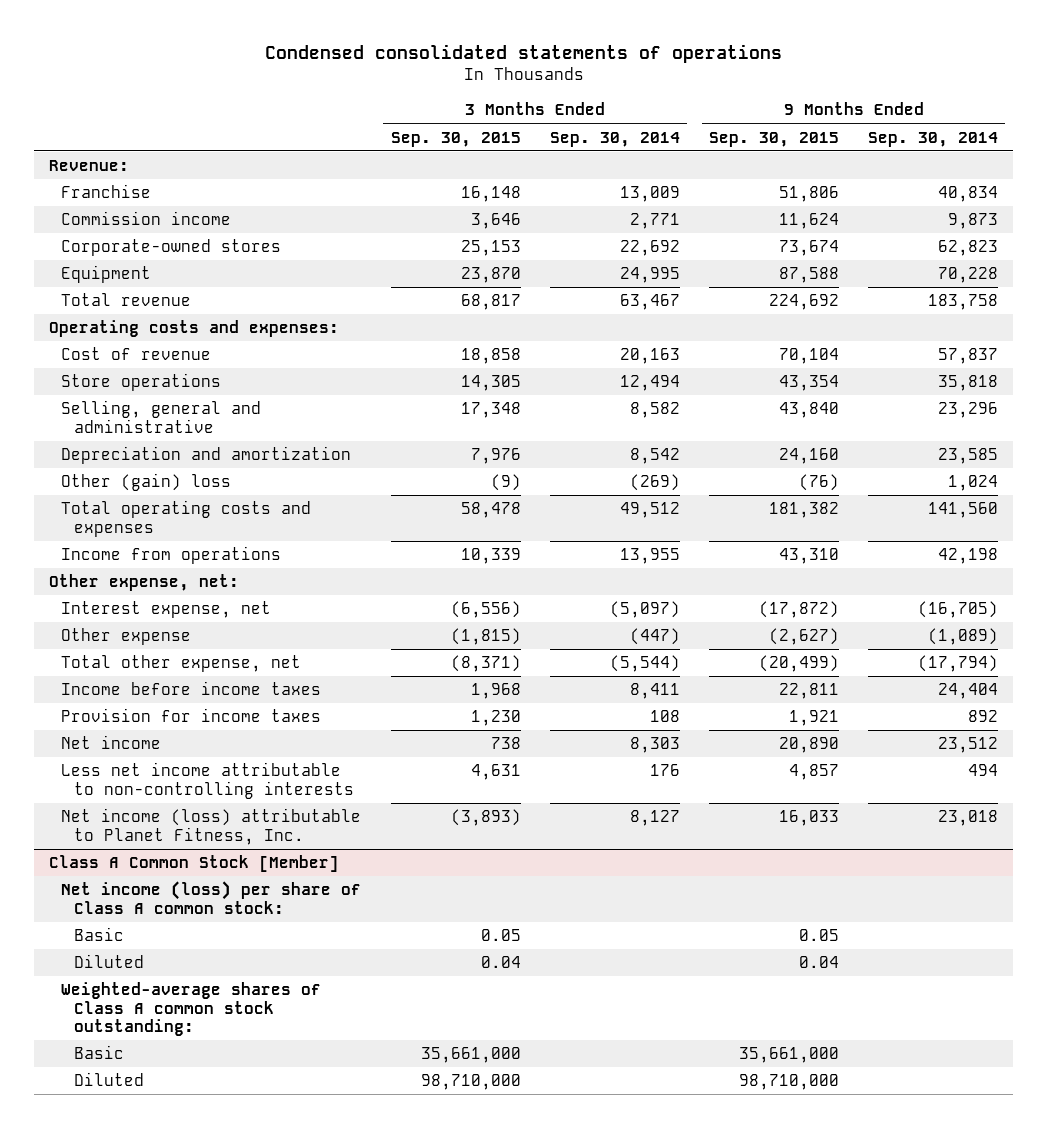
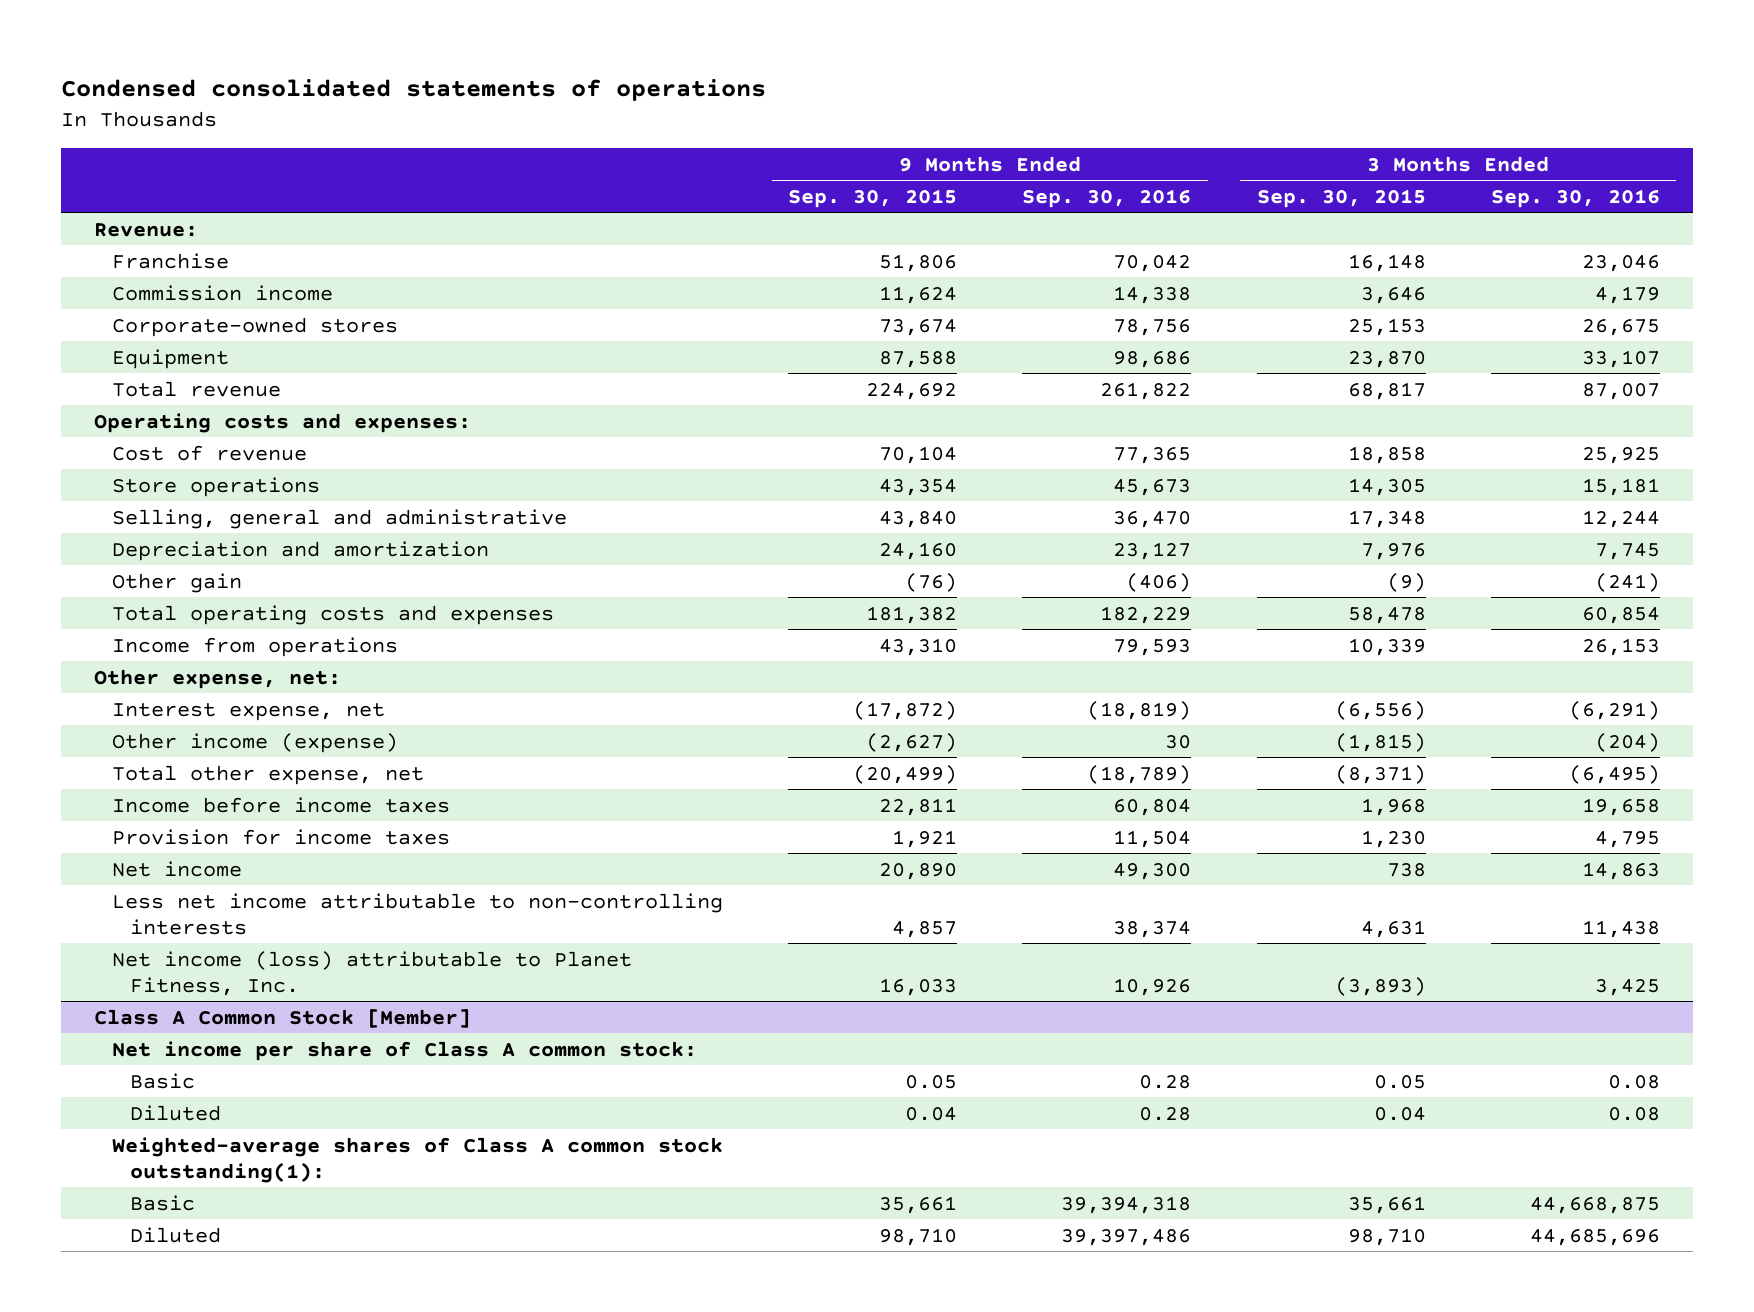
[549,131,680,147] Sep. 30, 2014 -> none
[868,131,999,147] Sep. 30, 2014 -> none
none -> [1022,188,1192,208] Sep. 30, 2016
none -> [1490,188,1660,208] Sep. 30, 2016
[61,473,232,492] Other (gain) loss -> [111,572,242,593] Other gain
[61,628,192,646] Other expense -> [111,732,398,753] Other income (expense)
[61,881,362,914] Net income (loss) per share of Class A common stock: -> [111,1040,697,1061] Net income per share of Class A common stock:
[61,982,322,1037] Weighted-average shares of Class A common stock outstanding: -> [111,1136,723,1183] Weighted-average shares of Class A common stock outstanding(1):
[420,1047,521,1064] 35,661,000 -> [1347,1195,1426,1214] 35,661
[738,1047,839,1064] 35,661,000 -> [879,1195,958,1214] 35,661
[420,1074,521,1091] 98,710,000 -> [1347,1227,1426,1246] 98,710
[738,1074,839,1091] 98,710,000 -> [879,1227,958,1246] 98,710

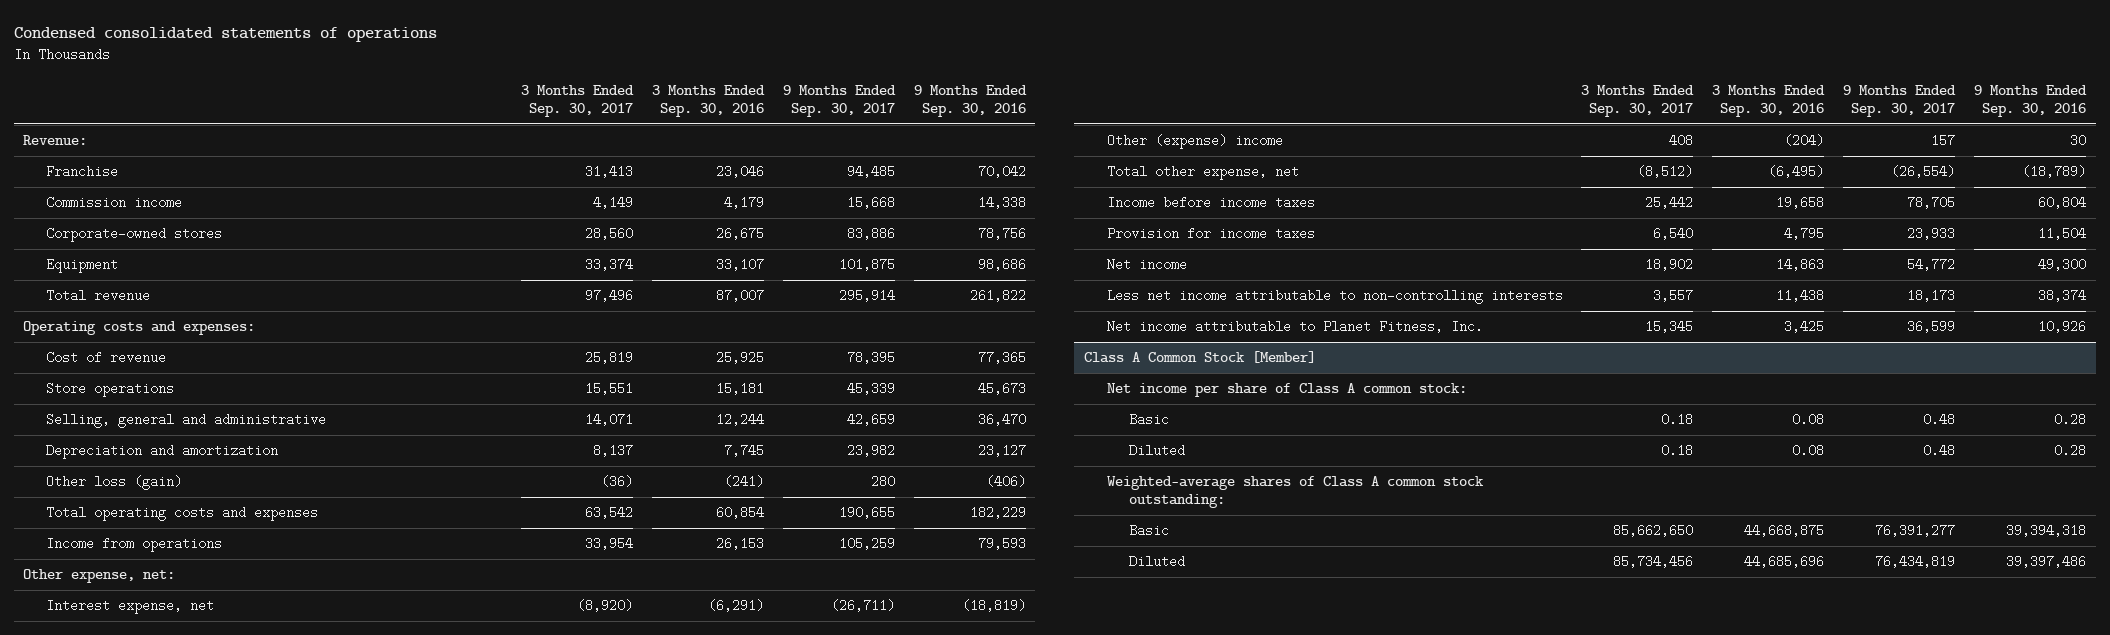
[788,188,958,208] Sep. 30, 2015 -> none
[1256,188,1426,208] Sep. 30, 2015 -> none
none -> [520,85,634,118] 3 Months Ended Sep. 30, 2017
none -> [782,85,896,118] 9 Months Ended Sep. 30, 2017
[111,572,242,593] Other gain -> [46,475,183,491] Other loss (gain)
[111,732,398,753] Other income (expense) -> [1106,134,1283,150] Other (expense) income
[111,950,632,996] Net income (loss) attributable to Planet Fitness, Inc. -> [1106,320,1483,334] Net income attributable to Planet Fitness, Inc.
[111,1136,723,1183] Weighted-average shares of Class A common stock outstanding(1): -> [1106,476,1484,509] Weighted-average shares of Class A common stock outstanding:

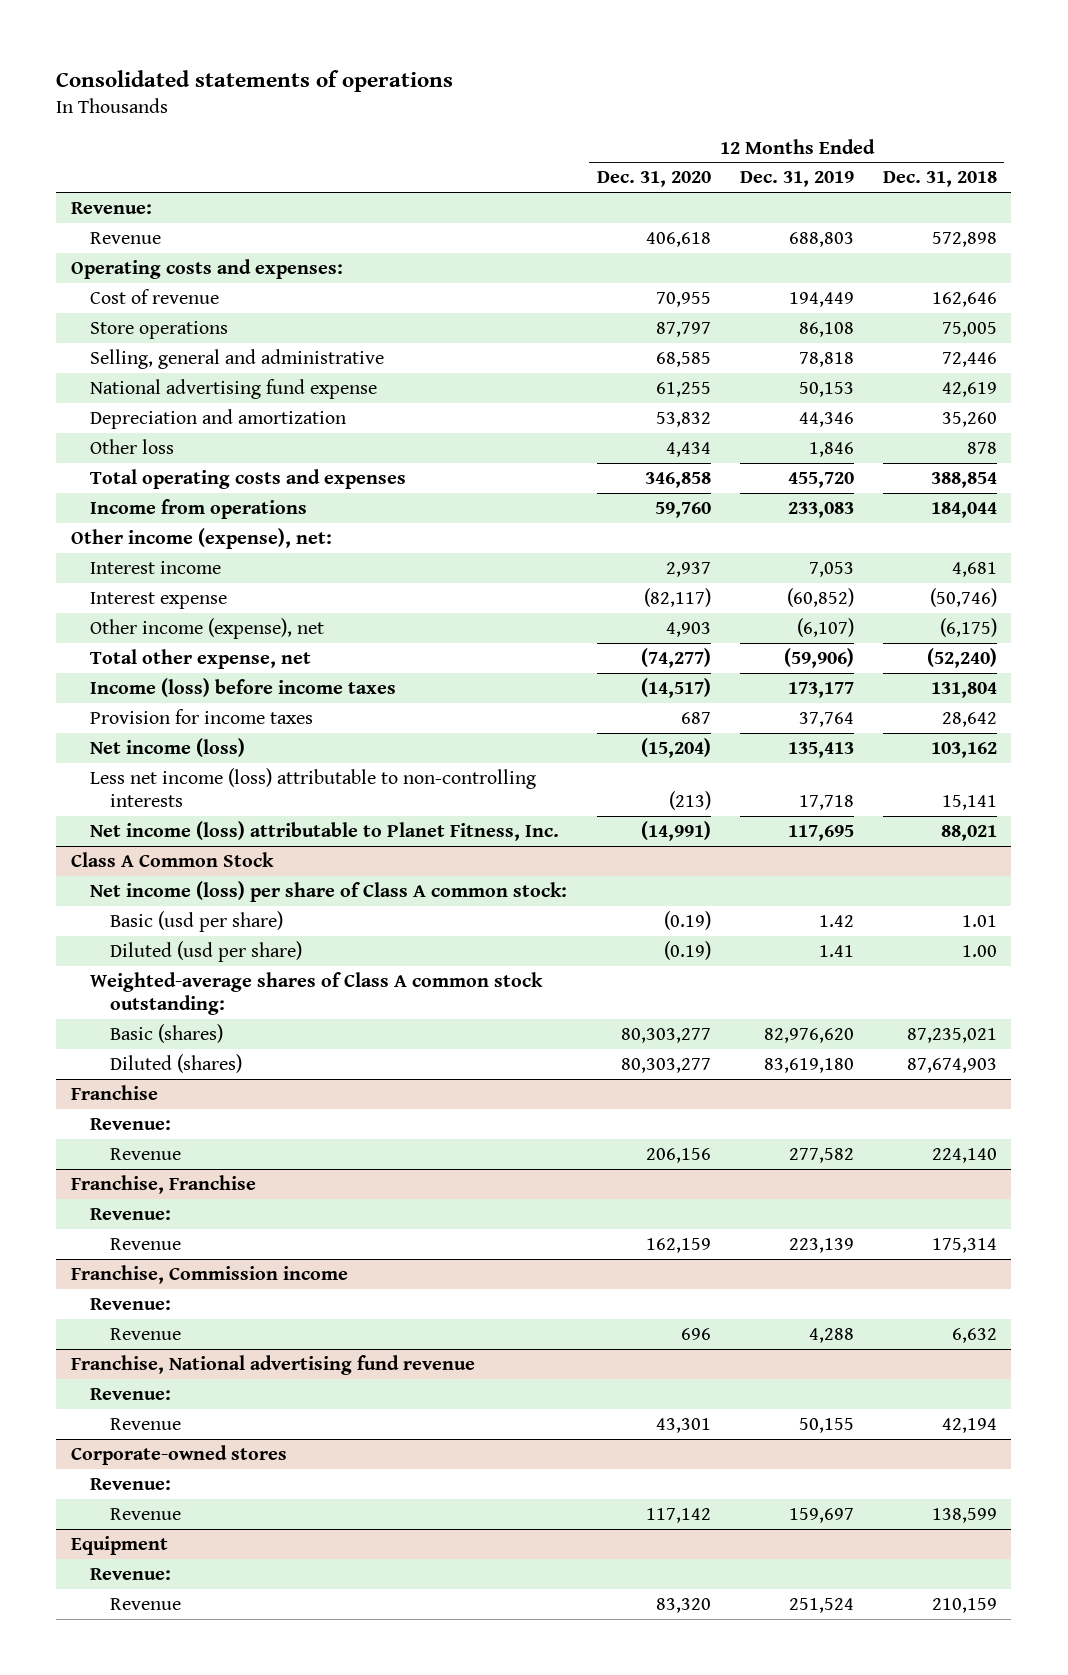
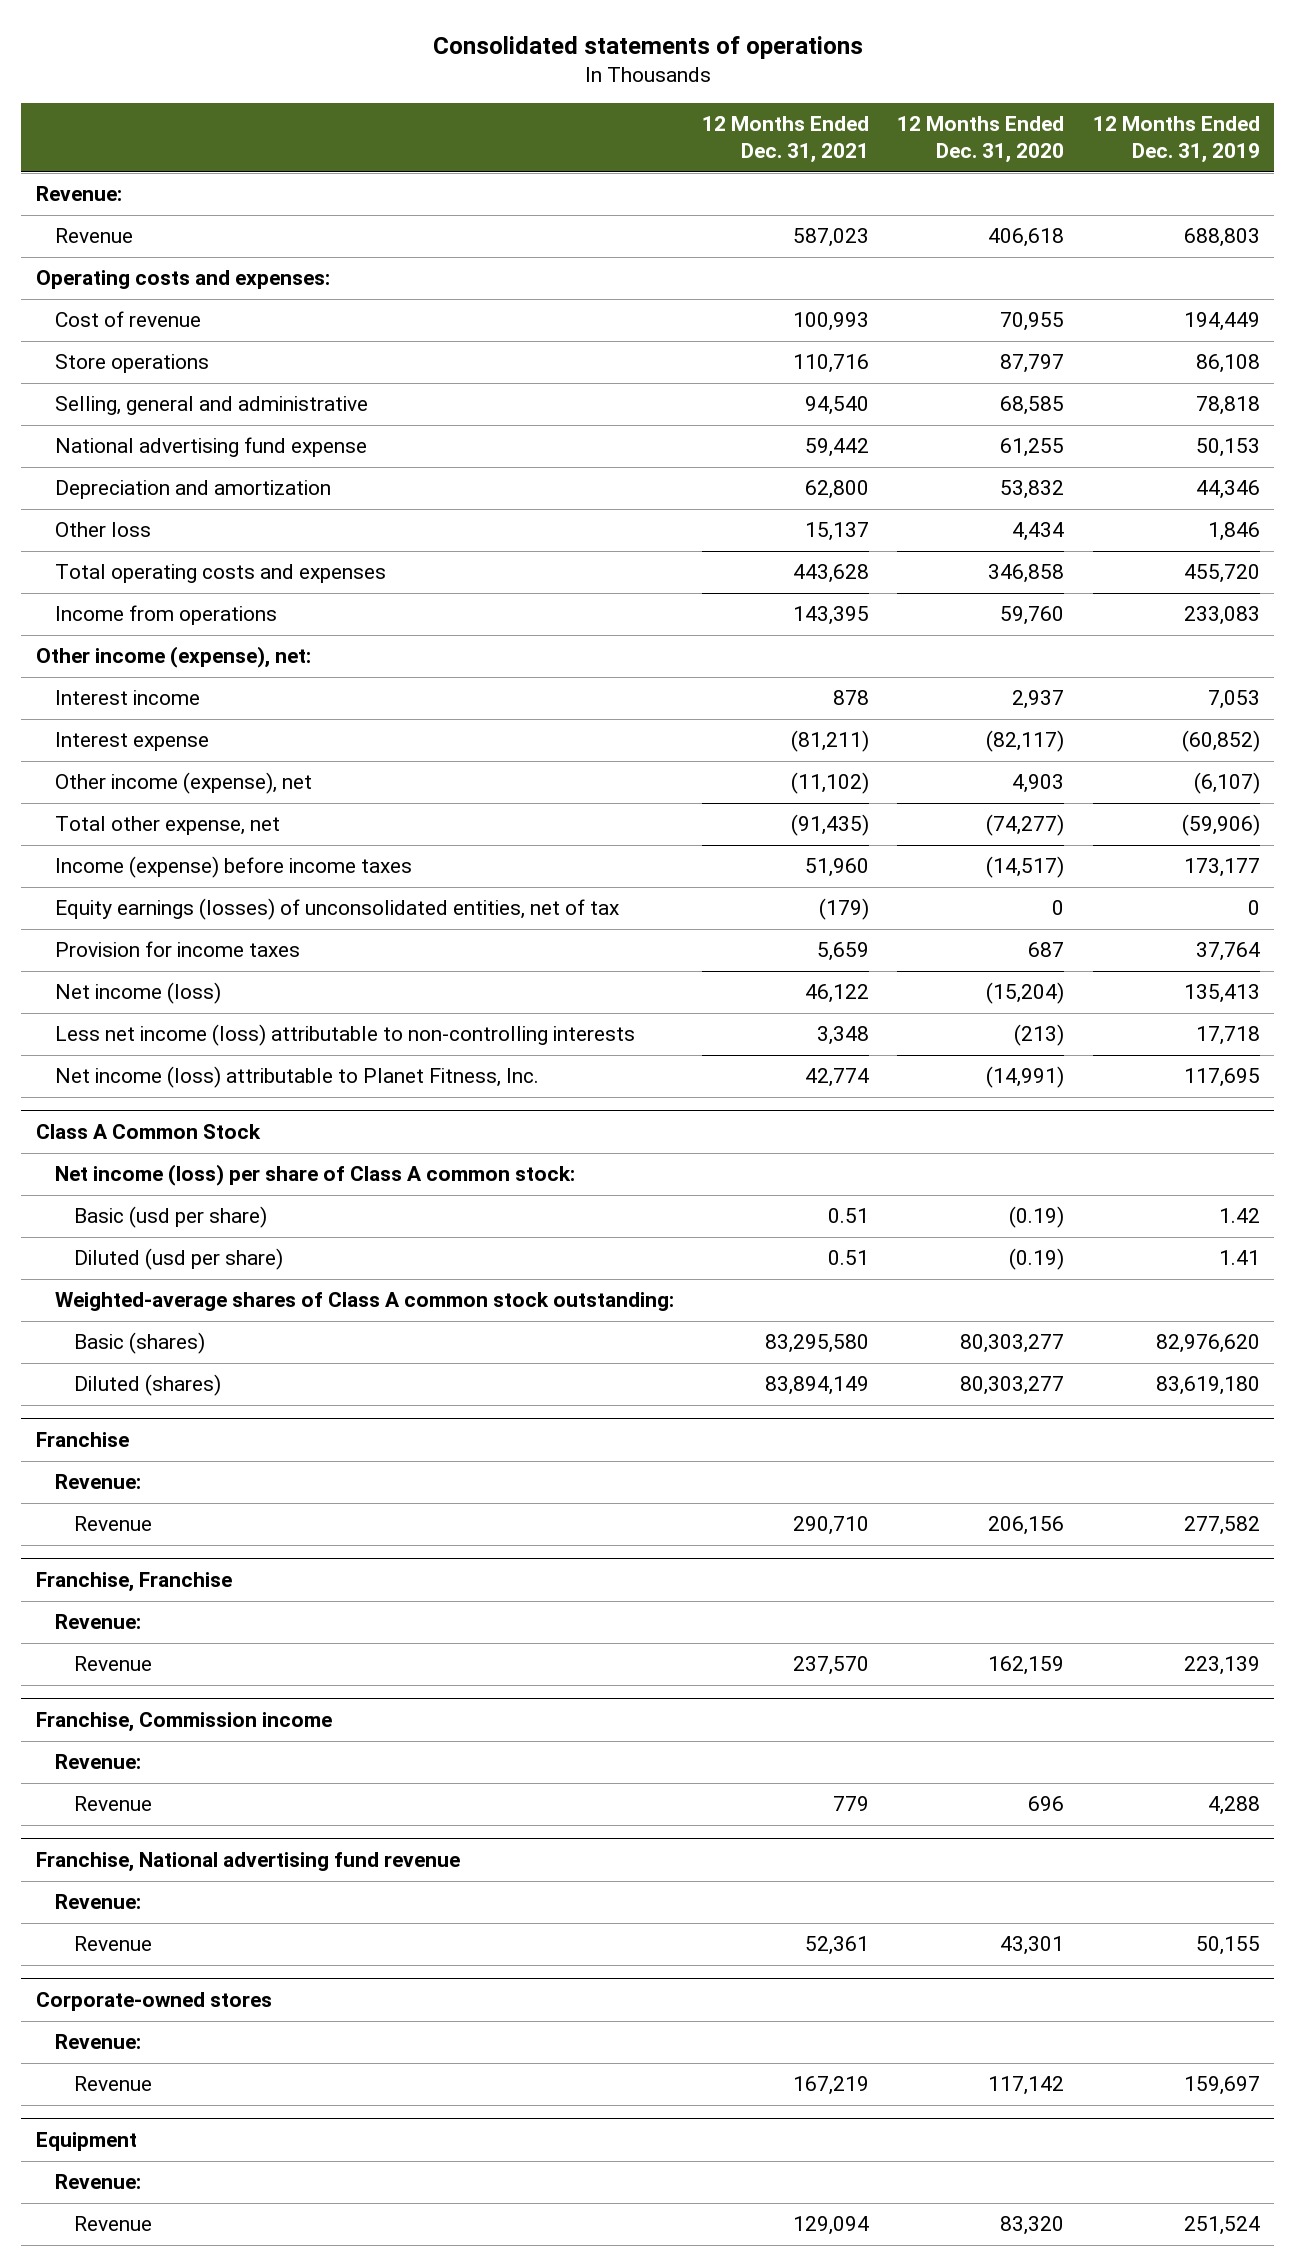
[882,171,997,188] Dec. 31, 2018 -> none
none -> [702,116,870,163] 12 Months Ended Dec. 31, 2021
[90,677,397,697] Income (loss) before income taxes -> [54,856,412,879] Income (expense) before income taxes
none -> [54,898,619,921] Equity earnings (losses) of unconsolidated entities, net of tax

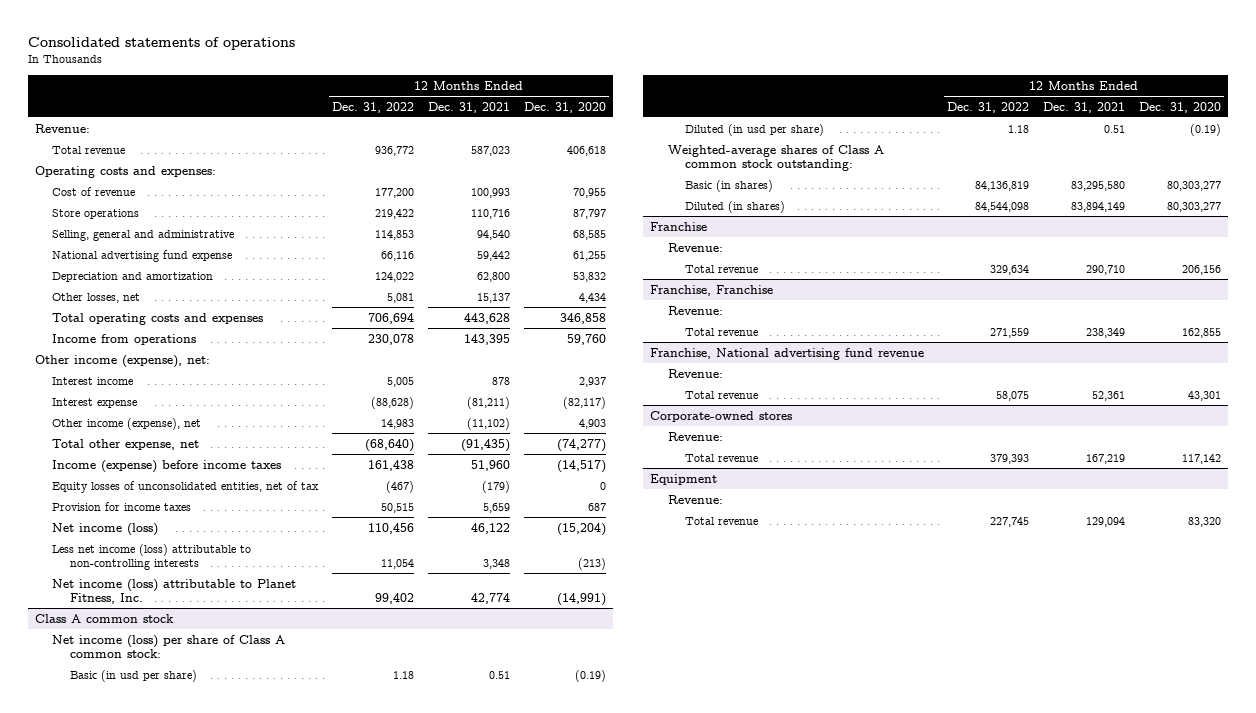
[1092,116,1260,163] 12 Months Ended Dec. 31, 2019 -> none
none -> [332,101,415,113] Dec. 31, 2022
[54,228,133,244] Revenue -> [52,145,126,154] Total revenue
[54,522,151,538] Other loss -> [52,292,141,303] Other losses, net
[54,898,619,921] Equity earnings (losses) of unconsolidated entities, net of tax -> [52,480,320,493] Equity losses of unconsolidated entities, net of tax
[35,1123,261,1139] Class A Common Stock -> [34,613,174,623] Class A common stock
[74,1206,268,1229] Basic (usd per share) -> [69,669,197,682] Basic (in usd per share)
[74,1248,284,1271] Diluted (usd per share) -> [685,123,825,136] Diluted (in usd per share)
[74,1332,206,1355] Basic (shares) -> [685,179,774,192] Basic (in shares)
[74,1374,222,1397] Diluted (shares) -> [685,200,786,213] Diluted (in shares)
[74,1516,153,1532] Revenue -> [685,264,759,273] Total revenue
[35,1711,332,1732] Franchise, Commission income -> none
[54,1754,141,1770] Revenue: -> none
[74,1796,153,1812] Revenue -> none
[74,1656,153,1672] Revenue -> [685,327,759,336] Total revenue
[793,1656,870,1676] 237,570 -> [1086,327,1126,338] 238,349
[988,1656,1065,1676] 162,159 -> [1181,327,1221,338] 162,855
[74,1936,153,1952] Revenue -> [685,390,759,399] Total revenue
[74,2076,153,2092] Revenue -> [685,453,759,462] Total revenue
[74,2216,153,2232] Revenue -> [685,516,759,525] Total revenue

